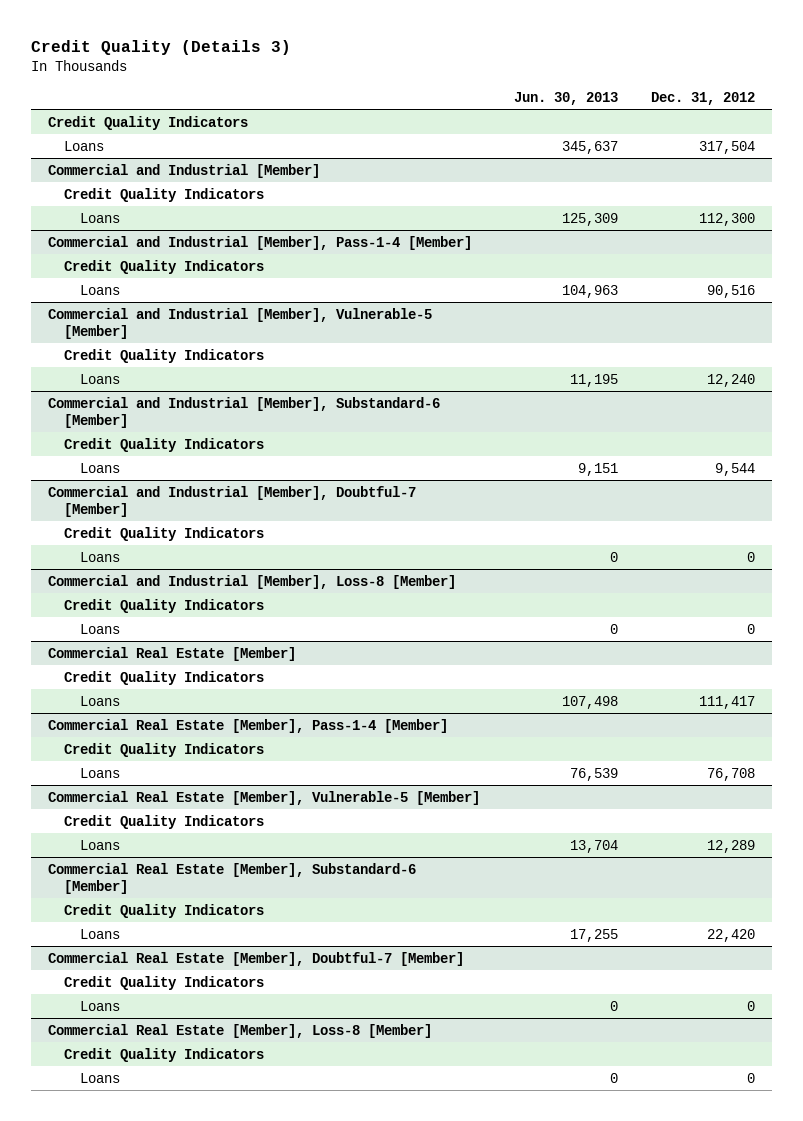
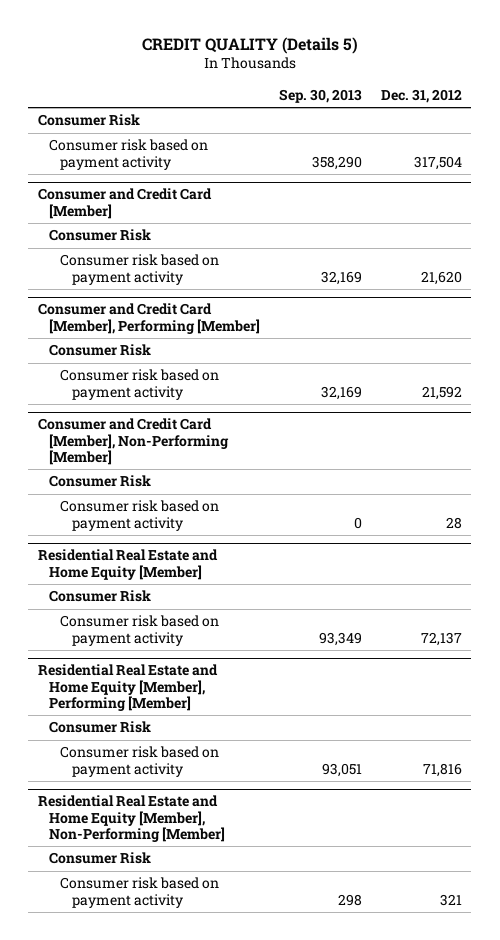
[30,40,291,56] Credit Quality (Details 3) -> [141,36,358,54] CREDIT QUALITY (Details 5)
[513,91,618,105] Jun. 30, 2013 -> none
none -> [278,88,362,103] Sep. 30, 2013
[47,115,248,130] Credit Quality Indicators -> none
[47,163,320,178] Commercial and Industrial [Member] -> none
[63,187,264,202] Credit Quality Indicators -> none
[80,212,121,223] Loans -> none
[47,235,472,250] Commercial and Industrial [Member], Pass-1-4 [Member] -> none
[63,259,264,274] Credit Quality Indicators -> none
[80,284,121,295] Loans -> none
[47,307,432,339] Commercial and Industrial [Member], Vulnerable-5 [Member] -> none
[63,348,264,363] Credit Quality Indicators -> none
[80,373,121,384] Loans -> none
[47,396,440,428] Commercial and Industrial [Member], Substandard-6 [Member] -> none
[63,437,264,452] Credit Quality Indicators -> none
[80,462,121,473] Loans -> none
[47,485,416,517] Commercial and Industrial [Member], Doubtful-7 [Member] -> none
[63,526,264,541] Credit Quality Indicators -> none
[80,551,121,562] Loans -> none
[47,574,456,589] Commercial and Industrial [Member], Loss-8 [Member] -> none
[63,598,264,613] Credit Quality Indicators -> none
[80,623,121,634] Loans -> none
[47,646,296,661] Commercial Real Estate [Member] -> none
[63,670,264,685] Credit Quality Indicators -> none
[80,695,121,706] Loans -> none
[47,718,448,733] Commercial Real Estate [Member], Pass-1-4 [Member] -> none
[63,742,264,757] Credit Quality Indicators -> none
[80,767,121,778] Loans -> none
[47,790,480,805] Commercial Real Estate [Member], Vulnerable-5 [Member] -> none
[63,814,264,829] Credit Quality Indicators -> none
[80,839,121,850] Loans -> none
[47,862,416,894] Commercial Real Estate [Member], Substandard-6 [Member] -> none
[63,903,264,918] Credit Quality Indicators -> none
[80,928,121,939] Loans -> none
[47,951,464,966] Commercial Real Estate [Member], Doubtful-7 [Member] -> none
[63,975,264,990] Credit Quality Indicators -> none
[80,1000,121,1011] Loans -> none
[47,1023,432,1038] Commercial Real Estate [Member], Loss-8 [Member] -> none
[63,1047,264,1062] Credit Quality Indicators -> none
[80,1072,121,1083] Loans -> none
none -> [37,114,140,127] Consumer Risk
[63,140,104,151] Loans -> [49,139,209,170] Consumer risk based on payment activity
none -> [37,188,212,219] Consumer and Credit Card [Member]
none -> [49,229,152,242] Consumer Risk
none -> [60,254,220,285] Consumer risk based on payment activity
none -> [37,303,261,334] Consumer and Credit Card [Member], Performing [Member]
none -> [49,344,152,357] Consumer Risk
none -> [60,369,220,400] Consumer risk based on payment activity
none -> [37,418,230,465] Consumer and Credit Card [Member], Non-Performing [Member]
none -> [49,475,152,488] Consumer Risk
none -> [60,500,220,531] Consumer risk based on payment activity
none -> [37,549,218,580] Residential Real Estate and Home Equity [Member]
none -> [49,590,152,603] Consumer Risk
none -> [60,615,220,646] Consumer risk based on payment activity
none -> [37,664,218,711] Residential Real Estate and Home Equity [Member], Performing [Member]
none -> [49,721,152,734] Consumer Risk
none -> [60,746,220,777] Consumer risk based on payment activity
none -> [37,795,226,842] Residential Real Estate and Home Equity [Member], Non-Performing [Member]
none -> [49,852,152,865] Consumer Risk
none -> [60,877,220,908] Consumer risk based on payment activity

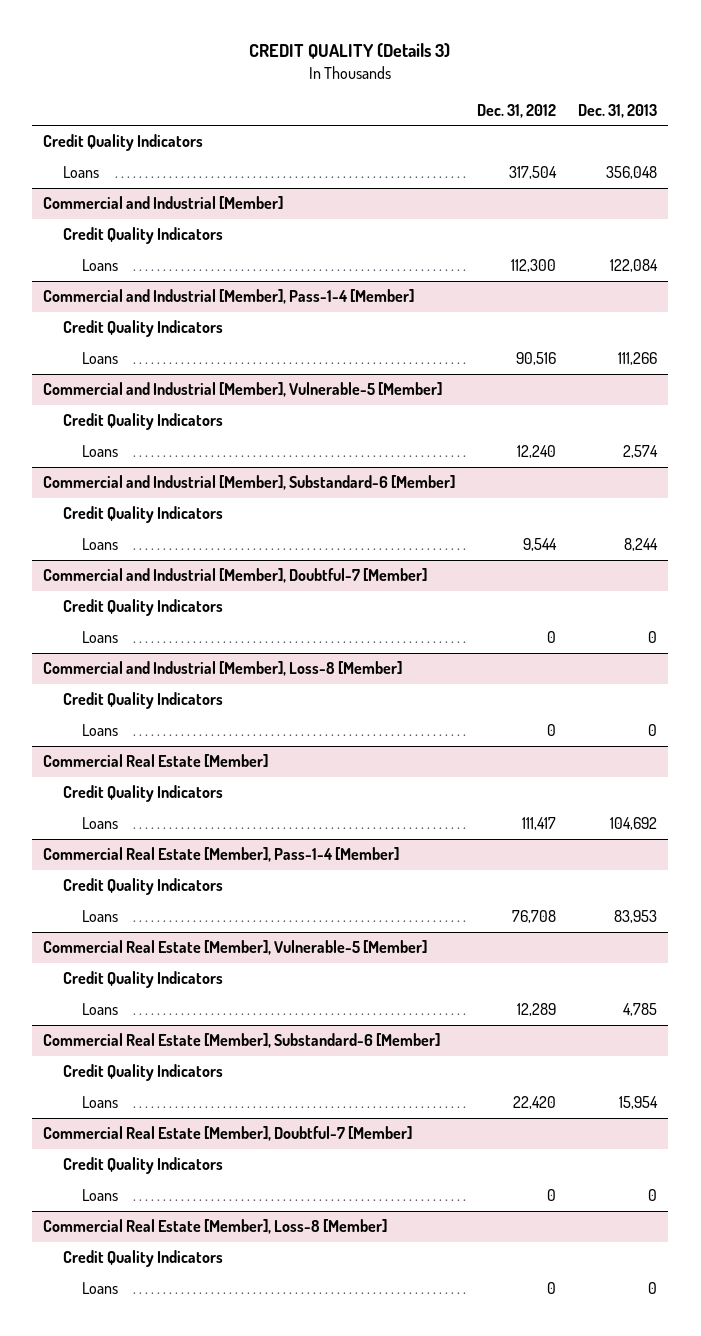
[141,36,358,54] CREDIT QUALITY (Details 5) -> [249,43,451,60] CREDIT QUALITY (Details 3)
[278,88,362,103] Sep. 30, 2013 -> none
none -> [578,103,658,118] Dec. 31, 2013
[37,114,140,127] Consumer Risk -> none
[37,188,212,219] Consumer and Credit Card [Member] -> none
[49,229,152,242] Consumer Risk -> none
[60,254,220,285] Consumer risk based on payment activity -> none
[37,303,261,334] Consumer and Credit Card [Member], Performing [Member] -> none
[49,344,152,357] Consumer Risk -> none
[60,369,220,400] Consumer risk based on payment activity -> none
[37,418,230,465] Consumer and Credit Card [Member], Non-Performing [Member] -> none
[49,475,152,488] Consumer Risk -> none
[60,500,220,531] Consumer risk based on payment activity -> none
[37,549,218,580] Residential Real Estate and Home Equity [Member] -> none
[49,590,152,603] Consumer Risk -> none
[60,615,220,646] Consumer risk based on payment activity -> none
[37,664,218,711] Residential Real Estate and Home Equity [Member], Performing [Member] -> none
[49,721,152,734] Consumer Risk -> none
[60,746,220,777] Consumer risk based on payment activity -> none
[37,795,226,842] Residential Real Estate and Home Equity [Member], Non-Performing [Member] -> none
[49,852,152,865] Consumer Risk -> none
[60,877,220,908] Consumer risk based on payment activity -> none
none -> [43,134,204,152] Credit Quality Indicators
[49,139,209,170] Consumer risk based on payment activity -> [62,166,99,179] Loans
none -> [43,196,284,210] Commercial and Industrial [Member]
none -> [62,227,223,245] Credit Quality Indicators
none -> [82,259,119,272] Loans
none -> [43,289,415,305] Commercial and Industrial [Member], Pass-1-4 [Member]
none -> [62,320,223,338] Credit Quality Indicators
none -> [82,352,119,365] Loans
none -> [43,382,443,398] Commercial and Industrial [Member], Vulnerable-5 [Member]
none -> [62,413,223,431] Credit Quality Indicators
none -> [82,445,119,458] Loans
none -> [43,475,456,491] Commercial and Industrial [Member], Substandard-6 [Member]
none -> [62,506,223,524] Credit Quality Indicators
none -> [82,538,119,551] Loans
none -> [43,568,428,584] Commercial and Industrial [Member], Doubtful-7 [Member]
none -> [62,599,223,617] Credit Quality Indicators
none -> [82,631,119,644] Loans
none -> [43,661,403,677] Commercial and Industrial [Member], Loss-8 [Member]
none -> [62,692,223,710] Credit Quality Indicators
none -> [82,724,119,737] Loans
none -> [43,754,269,768] Commercial Real Estate [Member]
none -> [62,785,223,803] Credit Quality Indicators
none -> [82,817,119,830] Loans
none -> [43,847,400,863] Commercial Real Estate [Member], Pass-1-4 [Member]
none -> [62,878,223,896] Credit Quality Indicators
none -> [82,910,119,923] Loans
none -> [43,940,428,956] Commercial Real Estate [Member], Vulnerable-5 [Member]
none -> [62,971,223,989] Credit Quality Indicators
none -> [82,1003,119,1016] Loans
none -> [43,1033,441,1049] Commercial Real Estate [Member], Substandard-6 [Member]
none -> [62,1064,223,1082] Credit Quality Indicators
none -> [82,1096,119,1109] Loans
none -> [43,1126,413,1142] Commercial Real Estate [Member], Doubtful-7 [Member]
none -> [62,1157,223,1175] Credit Quality Indicators
none -> [82,1189,119,1202] Loans
none -> [43,1219,388,1235] Commercial Real Estate [Member], Loss-8 [Member]
none -> [62,1250,223,1268] Credit Quality Indicators
none -> [82,1282,119,1295] Loans

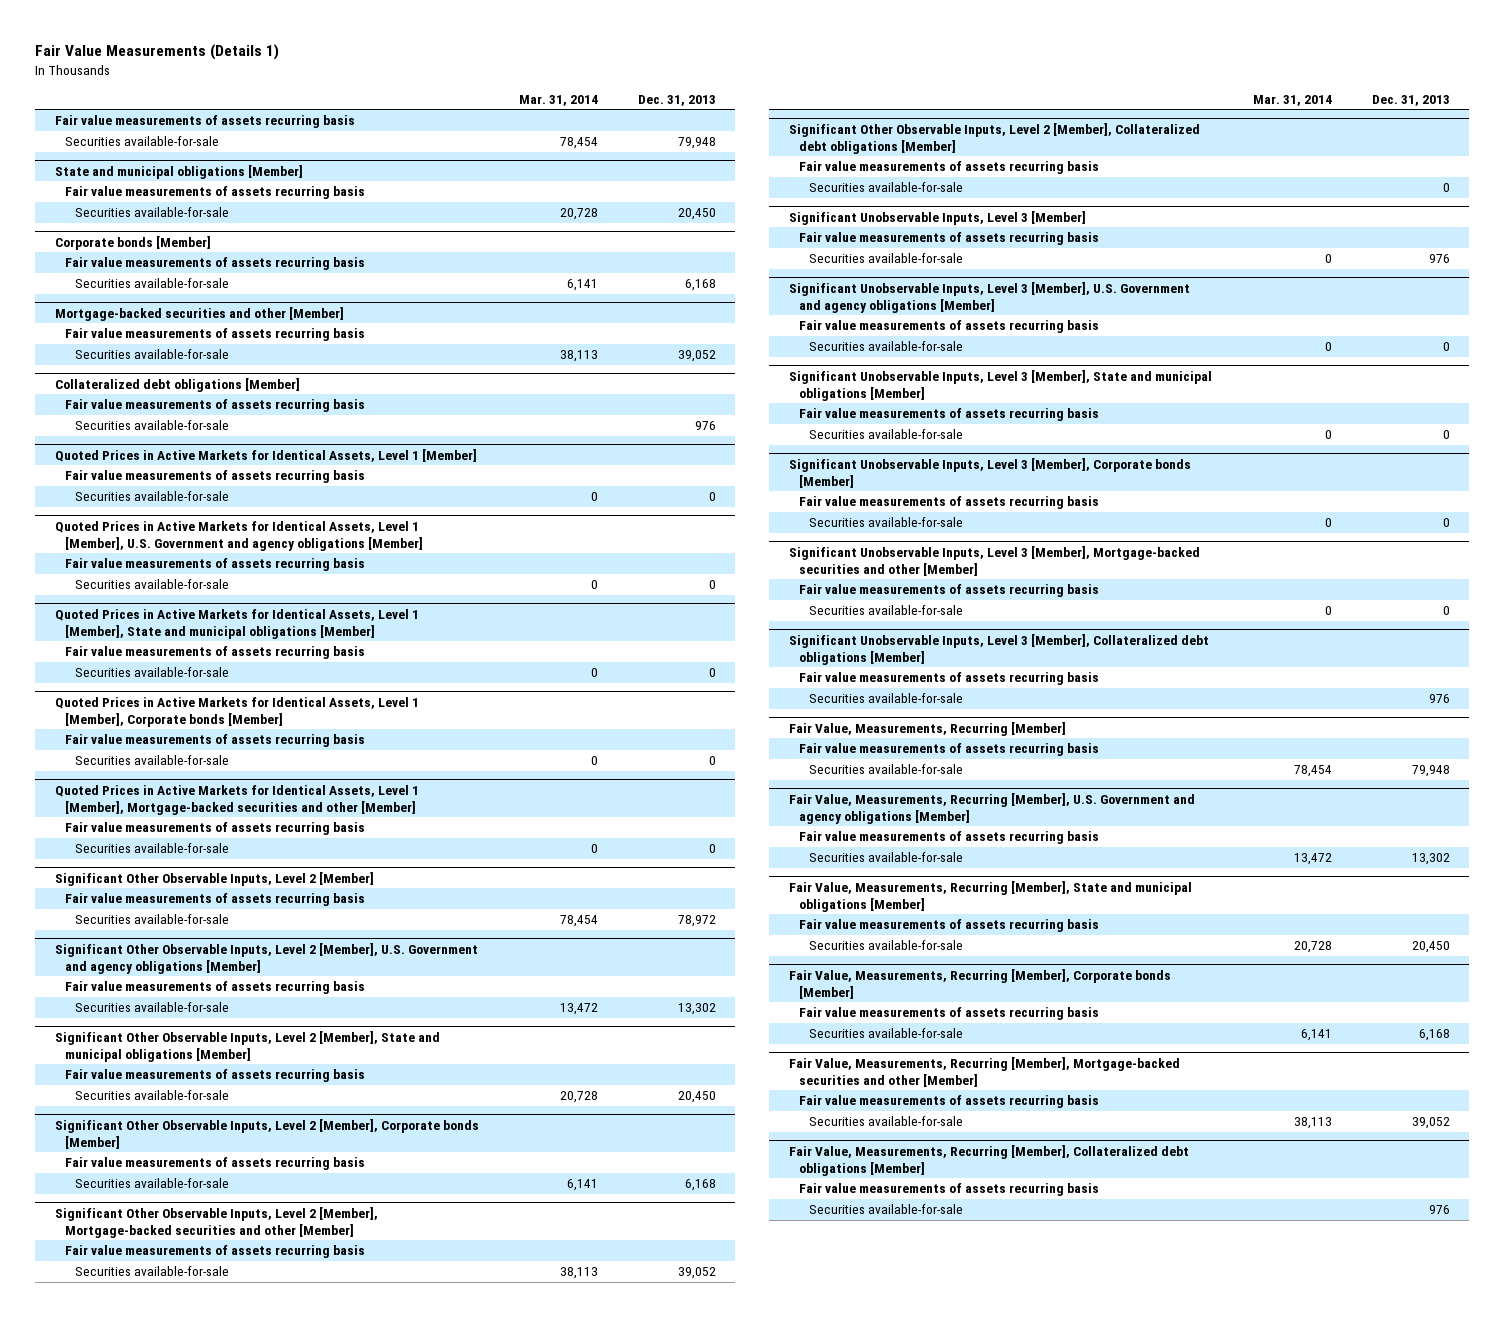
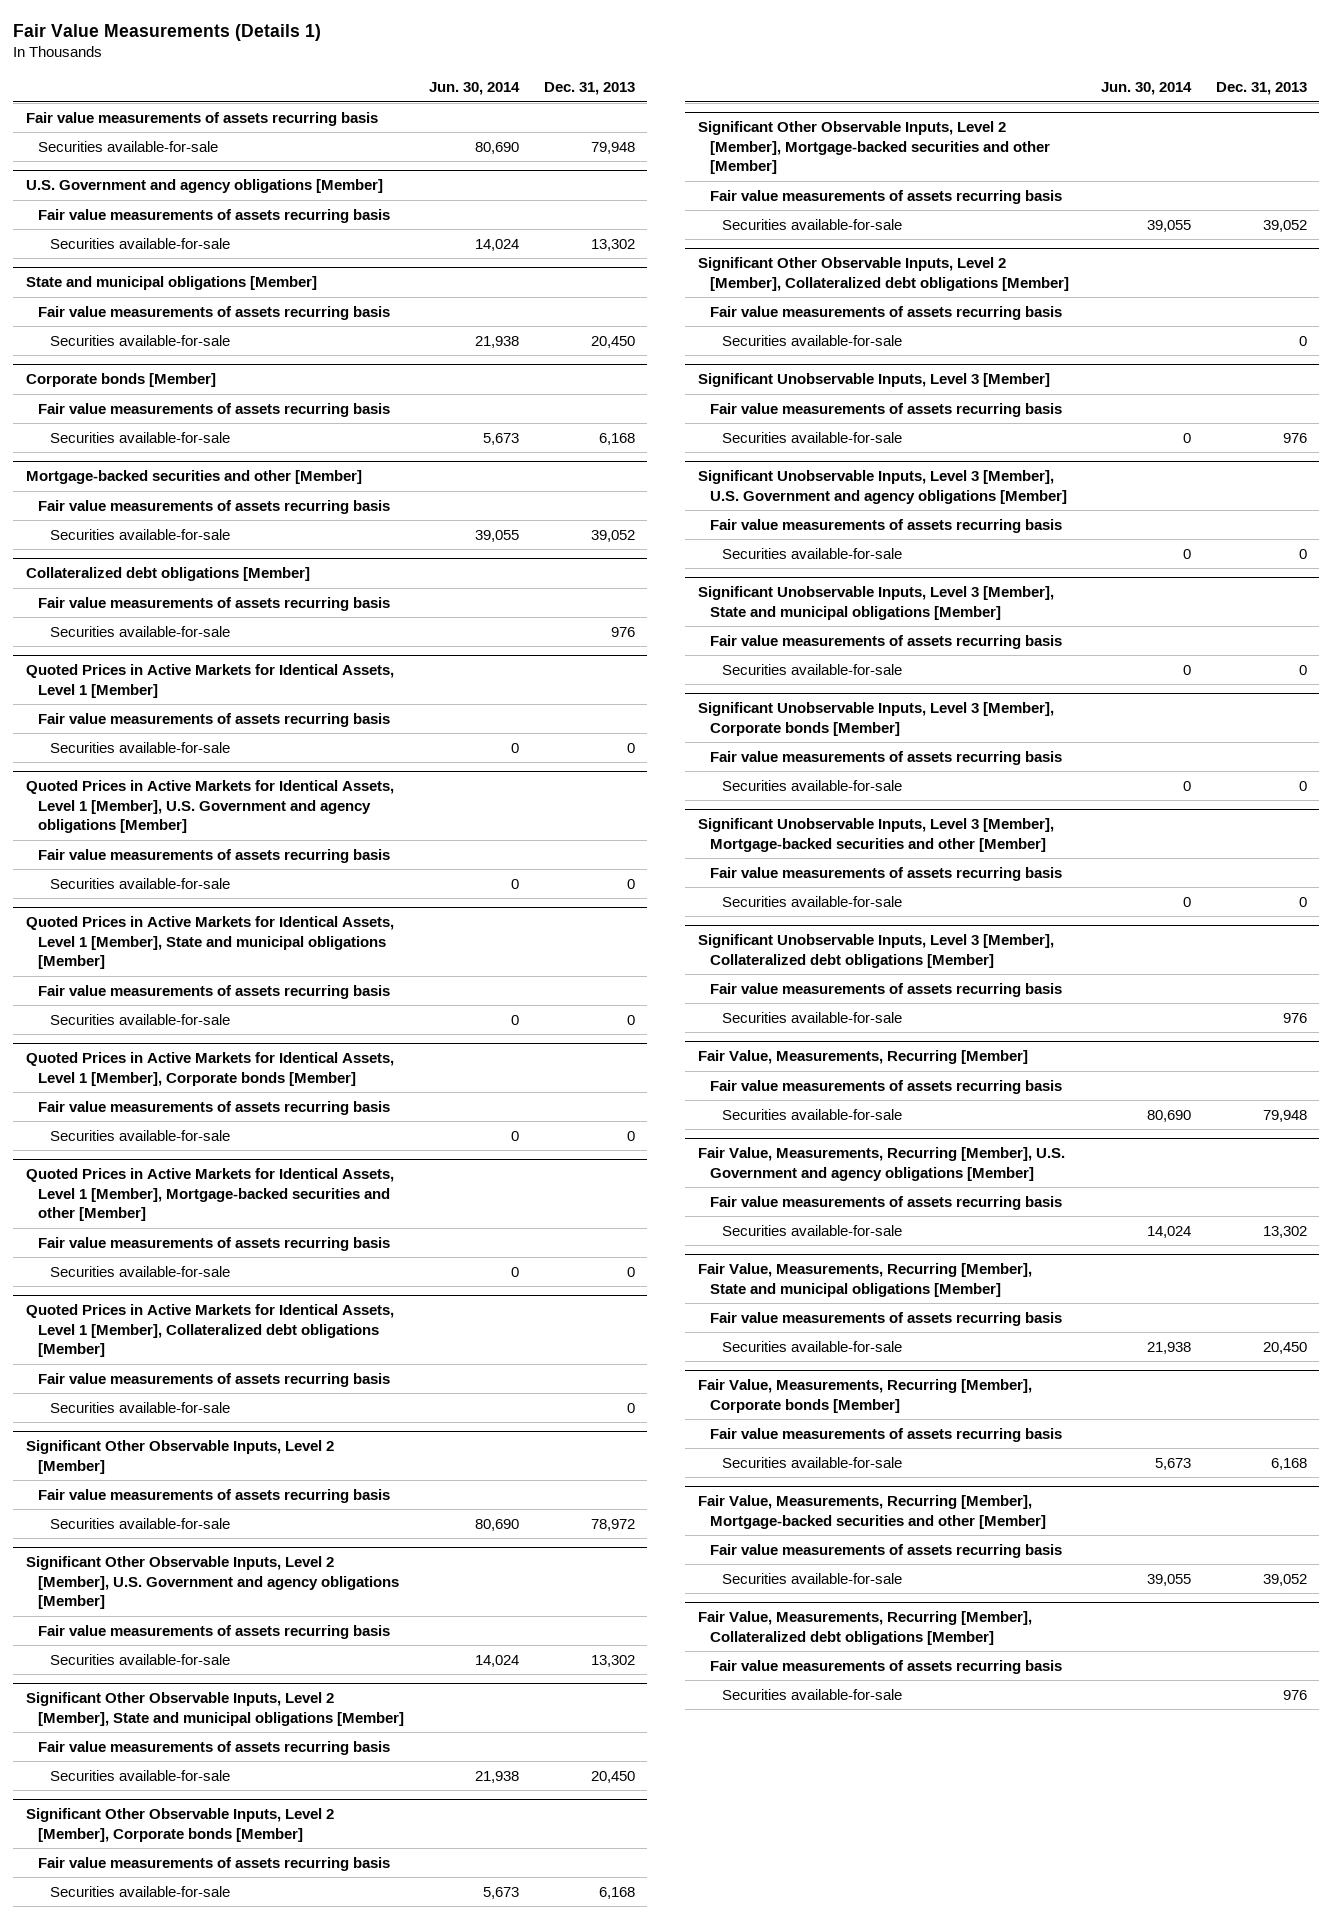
[518,94,598,106] Mar. 31, 2014 -> none
none -> [428,82,520,96] Jun. 30, 2014
none -> [25,179,383,194] U.S. Government and agency obligations [Member]
none -> [37,208,390,223] Fair value measurements of assets recurring basis
none -> [49,237,230,249] Securities available-for-sale
none -> [25,1304,394,1358] Quoted Prices in Active Markets for Identical Assets, Level 1 [Member], Collateralized debt obligations [Member]
none -> [37,1372,390,1387] Fair value measurements of assets recurring basis
none -> [49,1401,230,1413] Securities available-for-sale

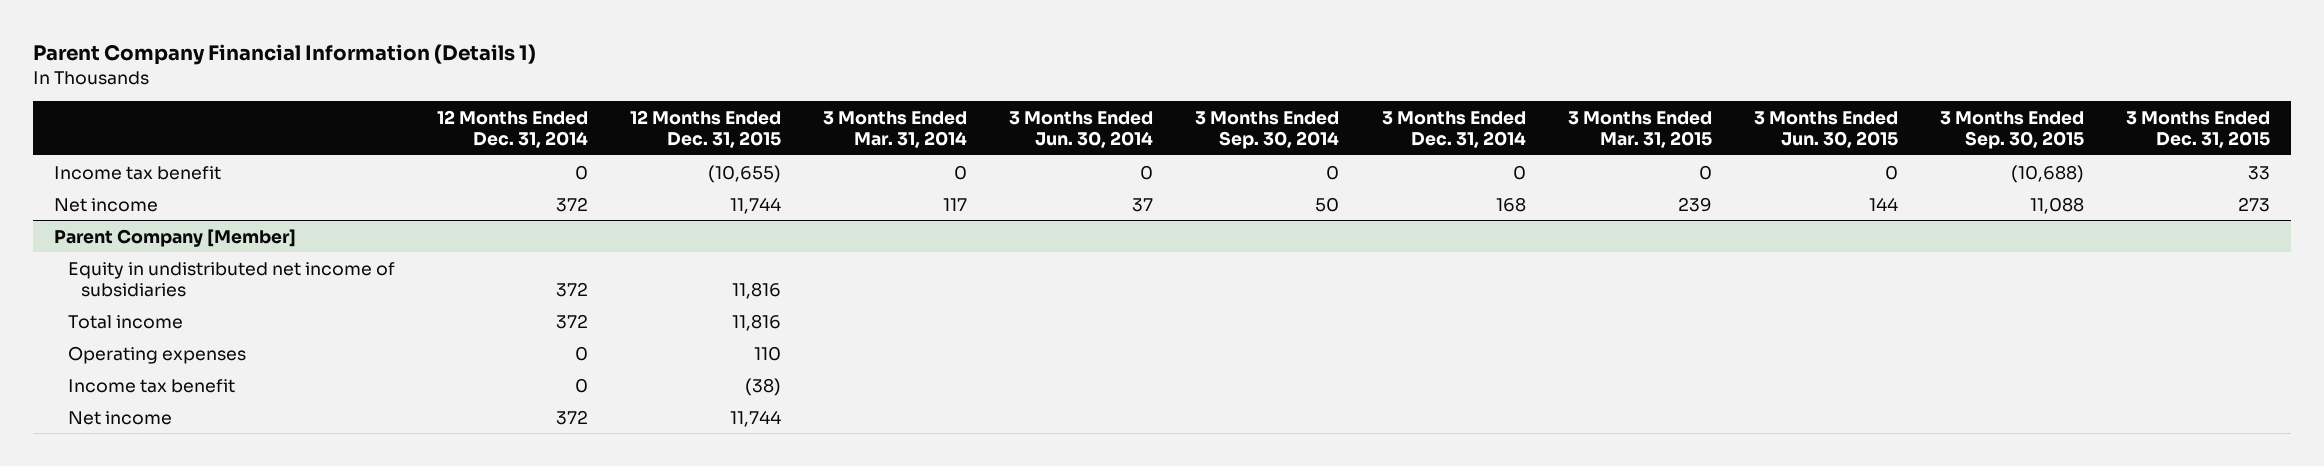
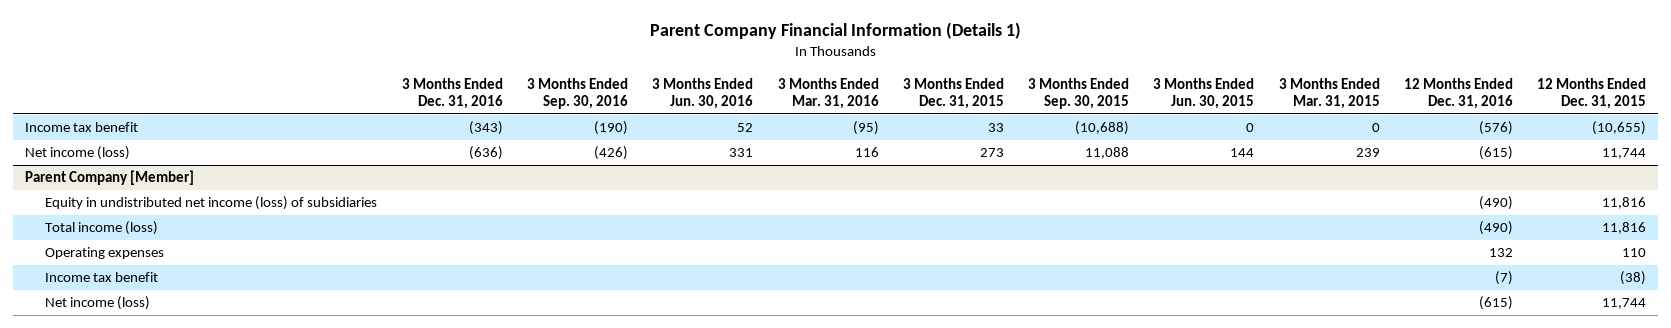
[436,109,588,148] 12 Months Ended Dec. 31, 2014 -> none
[823,110,968,148] 3 Months Ended Mar. 31, 2014 -> none
[1009,110,1154,148] 3 Months Ended Jun. 30, 2014 -> none
[1195,110,1340,149] 3 Months Ended Sep. 30, 2014 -> none
[1381,110,1526,148] 3 Months Ended Dec. 31, 2014 -> none
none -> [401,77,503,110] 3 Months Ended Dec. 31, 2016
none -> [526,77,628,110] 3 Months Ended Sep. 30, 2016
none -> [652,77,754,110] 3 Months Ended Jun. 30, 2016
none -> [777,77,879,110] 3 Months Ended Mar. 31, 2016
none -> [1403,77,1513,110] 12 Months Ended Dec. 31, 2016
[54,197,159,212] Net income -> [24,146,130,161] Net income (loss)
[67,261,395,297] Equity in undistributed net income of subsidiaries -> [45,196,378,211] Equity in undistributed net income (loss) of subsidiaries
[67,314,183,329] Total income -> [45,221,159,236] Total income (loss)
[67,410,172,425] Net income -> [45,296,151,311] Net income (loss)

